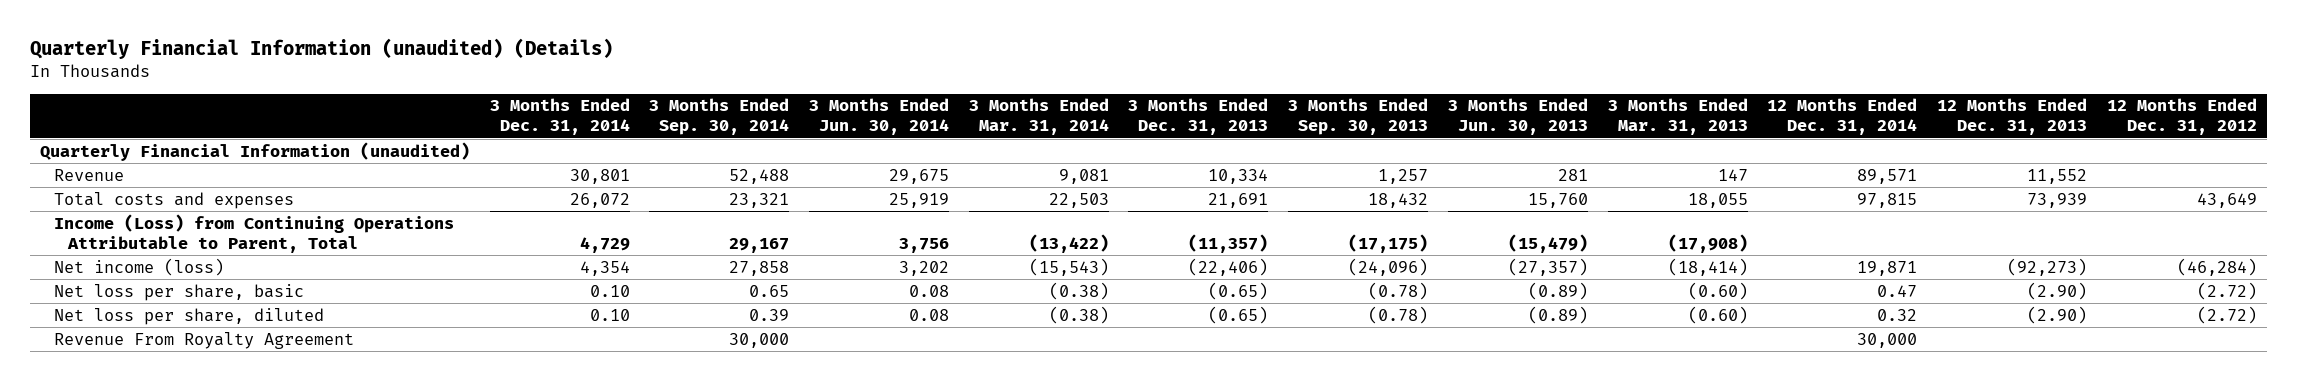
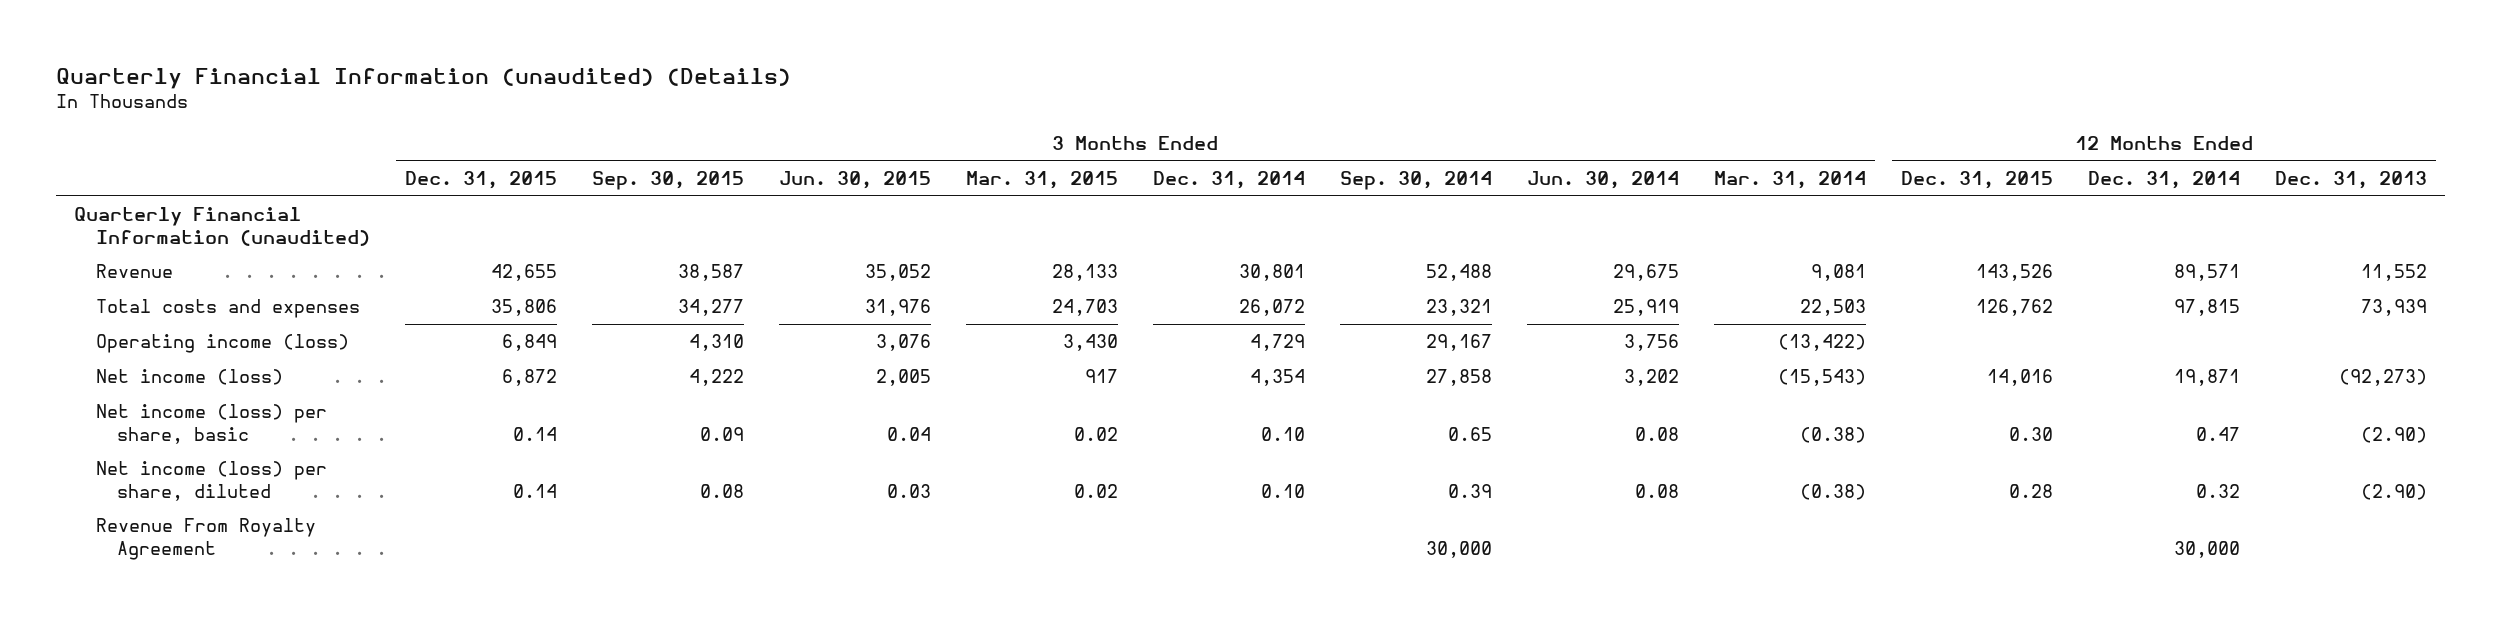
[1128,98,1269,136] 3 Months Ended Dec. 31, 2013 -> none
[1288,98,1429,136] 3 Months Ended Sep. 30, 2013 -> none
[1447,98,1588,136] 3 Months Ended Jun. 30, 2013 -> none
[1607,98,1748,136] 3 Months Ended Mar. 31, 2013 -> none
[2106,98,2257,136] 12 Months Ended Dec. 31, 2012 -> none
none -> [404,170,557,189] Dec. 31, 2015
none -> [591,170,744,190] Sep. 30, 2015
none -> [778,170,931,189] Jun. 30, 2015
none -> [965,170,1118,189] Mar. 31, 2015
none -> [1901,170,2054,189] Dec. 31, 2015
[54,213,455,253] Income (Loss) from Continuing Operations Attributable to Parent, Total -> [95,334,349,354] Operating income (loss)
[54,283,305,301] Net loss per share, basic -> [95,404,327,444] Net income (loss) per share, basic
[54,307,325,325] Net loss per share, diluted -> [95,461,327,501] Net income (loss) per share, diluted

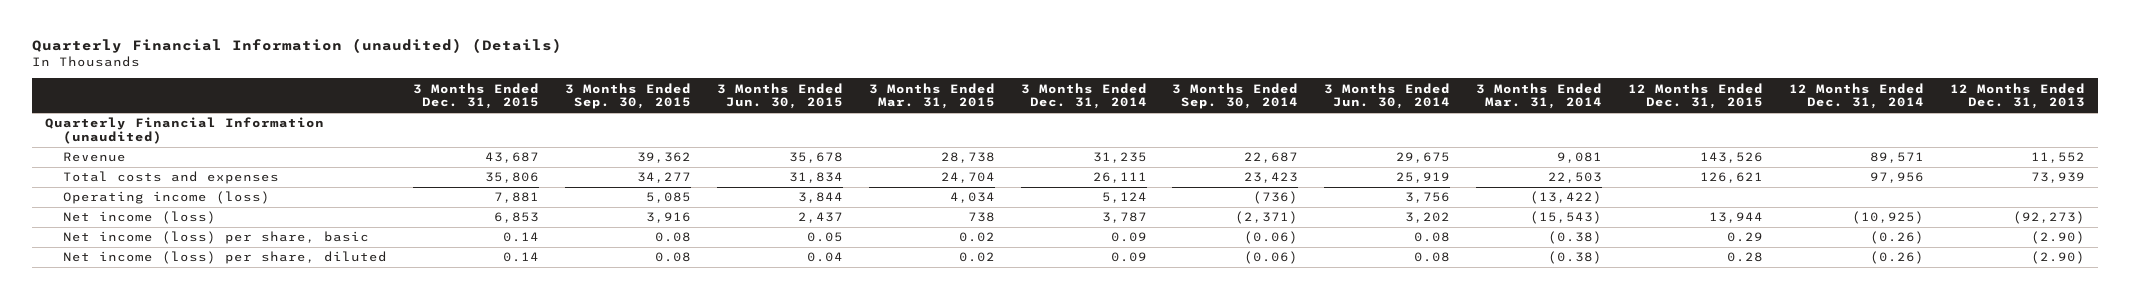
[95,518,316,560] Revenue From Royalty Agreement -> none
[490,264,557,282] 42,655 -> [485,152,540,164] 43,687
[677,264,744,282] 38,587 -> [636,152,691,164] 39,362
[864,264,931,282] 35,052 -> [788,152,843,164] 35,678
[1051,264,1118,282] 28,133 -> [940,152,995,164] 28,738
[1238,264,1305,282] 30,801 -> [1092,152,1147,164] 31,235
[1426,264,1493,282] 52,488 -> [1244,152,1299,164] 22,687
[864,299,931,317] 31,976 -> [788,172,843,184] 31,834
[1051,299,1118,317] 24,703 -> [940,172,995,184] 24,704
[1238,299,1305,317] 26,072 -> [1092,172,1147,184] 26,111
[1426,299,1493,317] 23,321 -> [1244,172,1299,184] 23,423
[1976,299,2054,317] 126,762 -> [1700,172,1764,184] 126,621
[2174,299,2241,317] 97,815 -> [1869,172,1924,184] 97,956
[501,334,557,352] 6,849 -> [494,192,540,204] 7,881
[688,334,744,352] 4,310 -> [645,192,691,204] 5,085
[875,334,931,352] 3,076 -> [797,192,843,204] 3,844
[1062,334,1118,352] 3,430 -> [949,192,995,204] 4,034
[1249,334,1305,352] 4,729 -> [1101,192,1147,204] 5,124
[1426,334,1493,352] 29,167 -> [1253,191,1299,205] (736)
[501,369,557,387] 6,872 -> [494,212,540,224] 6,853
[688,369,744,387] 4,222 -> [645,212,691,224] 3,916
[875,369,931,387] 2,005 -> [797,212,843,224] 2,437
[1084,369,1118,384] 917 -> [967,212,995,223] 738
[1249,369,1305,387] 4,354 -> [1101,212,1147,224] 3,787
[1426,369,1493,387] 27,858 -> [1235,211,1299,225] (2,371)
[1987,369,2054,387] 14,016 -> [1709,212,1764,224] 13,944
[2174,369,2241,387] 19,871 -> [1851,211,1924,225] (10,925)
[699,426,744,441] 0.09 -> [654,232,691,243] 0.08
[886,426,931,441] 0.04 -> [806,232,843,243] 0.05
[1260,426,1305,441] 0.10 -> [1110,232,1147,243] 0.09
[1448,426,1493,441] 0.65 -> [1244,231,1299,245] (0.06)
[2009,426,2054,441] 0.30 -> [1727,232,1764,243] 0.29
[2196,426,2241,441] 0.47 -> [1869,231,1924,245] (0.26)
[886,483,931,498] 0.03 -> [806,252,843,263] 0.04
[1260,483,1305,498] 0.10 -> [1110,252,1147,263] 0.09
[1448,483,1493,498] 0.39 -> [1244,251,1299,265] (0.06)
[2196,483,2241,498] 0.32 -> [1869,251,1924,265] (0.26)

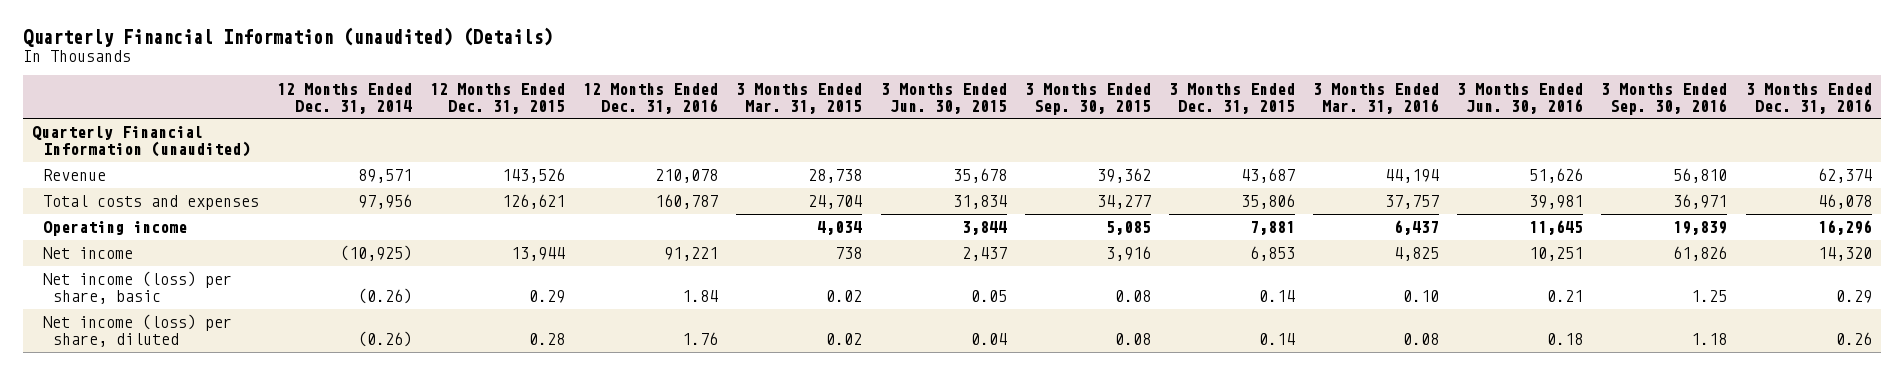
[1020,82,1147,110] 3 Months Ended Dec. 31, 2014 -> none
[1172,82,1299,110] 3 Months Ended Sep. 30, 2014 -> none
[1324,82,1451,110] 3 Months Ended Jun. 30, 2014 -> none
[1476,82,1603,110] 3 Months Ended Mar. 31, 2014 -> none
[1949,82,2085,110] 12 Months Ended Dec. 31, 2013 -> none
none -> [583,82,719,114] 12 Months Ended Dec. 31, 2016
none -> [1313,82,1440,114] 3 Months Ended Mar. 31, 2016
none -> [1457,82,1584,114] 3 Months Ended Jun. 30, 2016
none -> [1601,82,1728,115] 3 Months Ended Sep. 30, 2016
none -> [1745,82,1872,114] 3 Months Ended Dec. 31, 2016
[63,191,271,205] Operating income (loss) -> [42,221,187,237] Operating income
[63,211,217,225] Net income (loss) -> [42,247,133,260] Net income

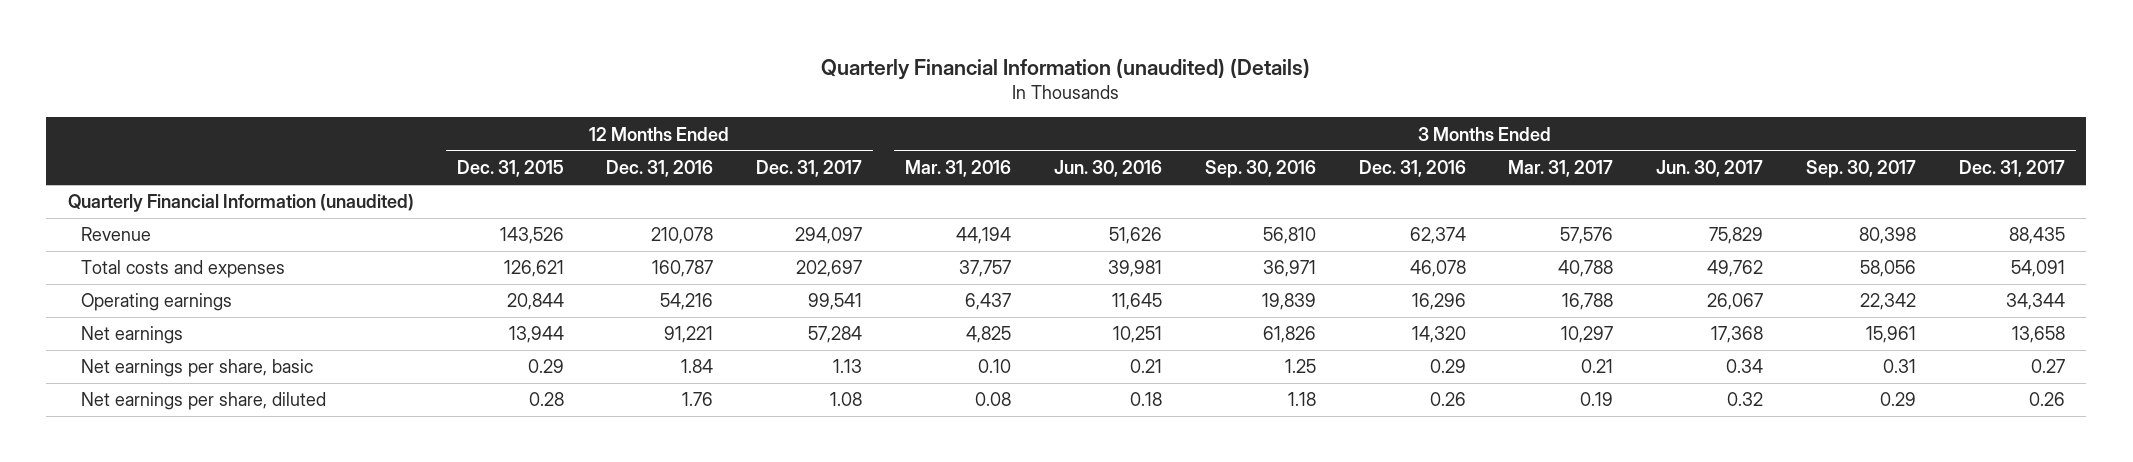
[276,82,412,114] 12 Months Ended Dec. 31, 2014 -> none
[736,82,863,114] 3 Months Ended Mar. 31, 2015 -> none
[880,82,1007,114] 3 Months Ended Jun. 30, 2015 -> none
[1024,82,1151,115] 3 Months Ended Sep. 30, 2015 -> none
[1168,82,1295,114] 3 Months Ended Dec. 31, 2015 -> none
none -> [756,160,863,178] Dec. 31, 2017
none -> [1508,160,1614,178] Mar. 31, 2017
none -> [1656,160,1764,178] Jun. 30, 2017
none -> [1806,160,1917,179] Sep. 30, 2017
none -> [1958,160,2065,178] Dec. 31, 2017
[42,221,187,237] Operating income -> none
none -> [81,293,233,312] Operating earnings
[42,247,133,260] Net income -> [81,326,184,345] Net earnings
[42,271,232,305] Net income (loss) per share, basic -> [81,359,314,378] Net earnings per share, basic
[42,314,232,348] Net income (loss) per share, diluted -> [81,392,327,411] Net earnings per share, diluted

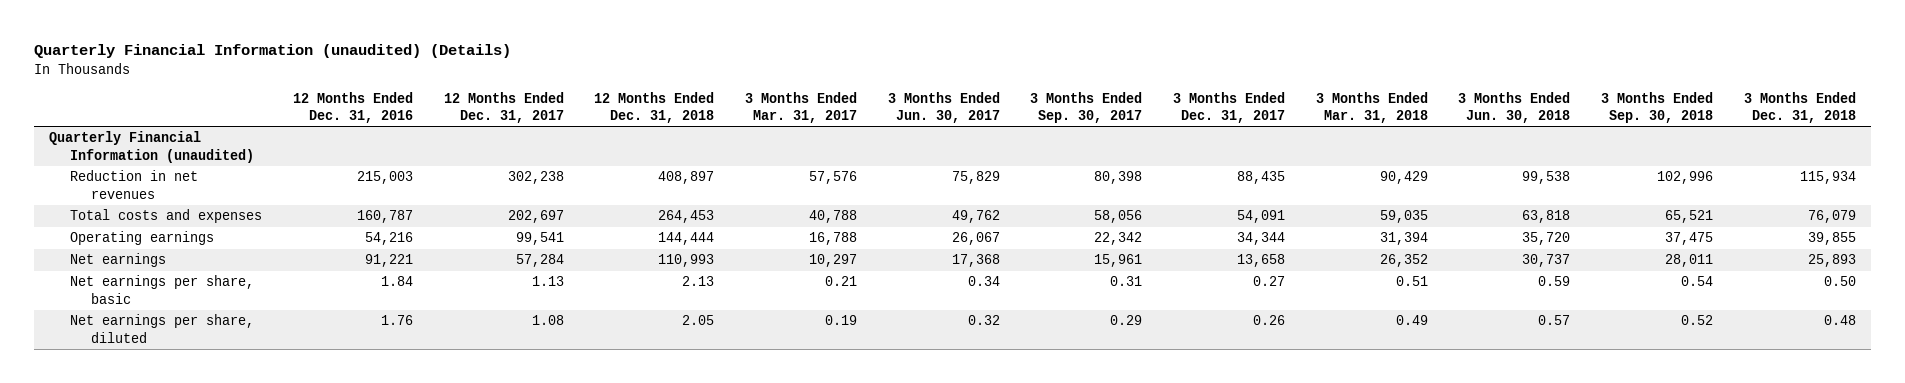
[456,160,564,178] Dec. 31, 2015 -> none
[905,160,1012,178] Mar. 31, 2016 -> none
[1053,160,1162,178] Jun. 30, 2016 -> none
[1204,160,1316,179] Sep. 30, 2016 -> none
[1358,160,1466,178] Dec. 31, 2016 -> none
none -> [594,91,715,123] 12 Months Ended Dec. 31, 2018
none -> [1315,91,1428,123] 3 Months Ended Mar. 31, 2018
none -> [1458,91,1571,123] 3 Months Ended Jun. 30, 2018
none -> [1601,91,1714,123] 3 Months Ended Sep. 30, 2018
none -> [1743,91,1856,123] 3 Months Ended Dec. 31, 2018
[81,227,152,242] Revenue -> none
none -> [70,170,199,199] Reduction in net revenues

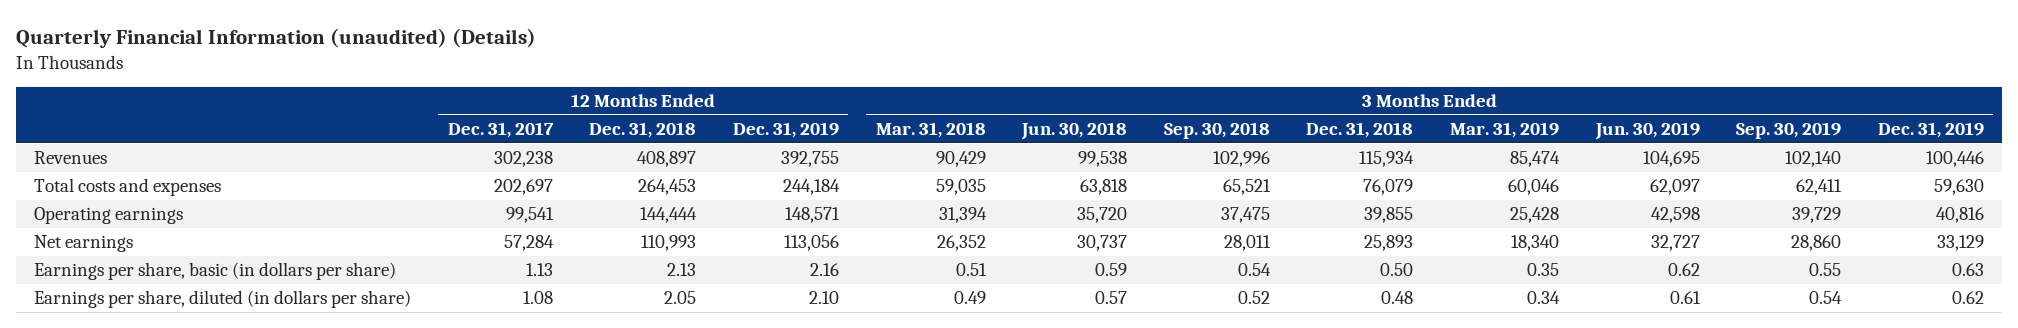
[292,91,413,123] 12 Months Ended Dec. 31, 2016 -> none
[744,91,857,123] 3 Months Ended Mar. 31, 2017 -> none
[887,91,1000,123] 3 Months Ended Jun. 30, 2017 -> none
[1030,91,1143,123] 3 Months Ended Sep. 30, 2017 -> none
[1173,91,1286,123] 3 Months Ended Dec. 31, 2017 -> none
none -> [732,122,839,139] Dec. 31, 2019
none -> [1450,122,1560,139] Mar. 31, 2019
none -> [1594,122,1700,141] Jun. 30, 2019
none -> [1736,122,1842,140] Sep. 30, 2019
none -> [1878,122,1985,139] Dec. 31, 2019
[49,131,255,163] Quarterly Financial Information (unaudited) -> none
[70,170,199,199] Reduction in net revenues -> [33,151,107,165] Revenues
[70,275,255,304] Net earnings per share, basic -> [33,262,396,281] Earnings per share, basic (in dollars per share)
[70,314,255,343] Net earnings per share, diluted -> [33,290,411,309] Earnings per share, diluted (in dollars per share)

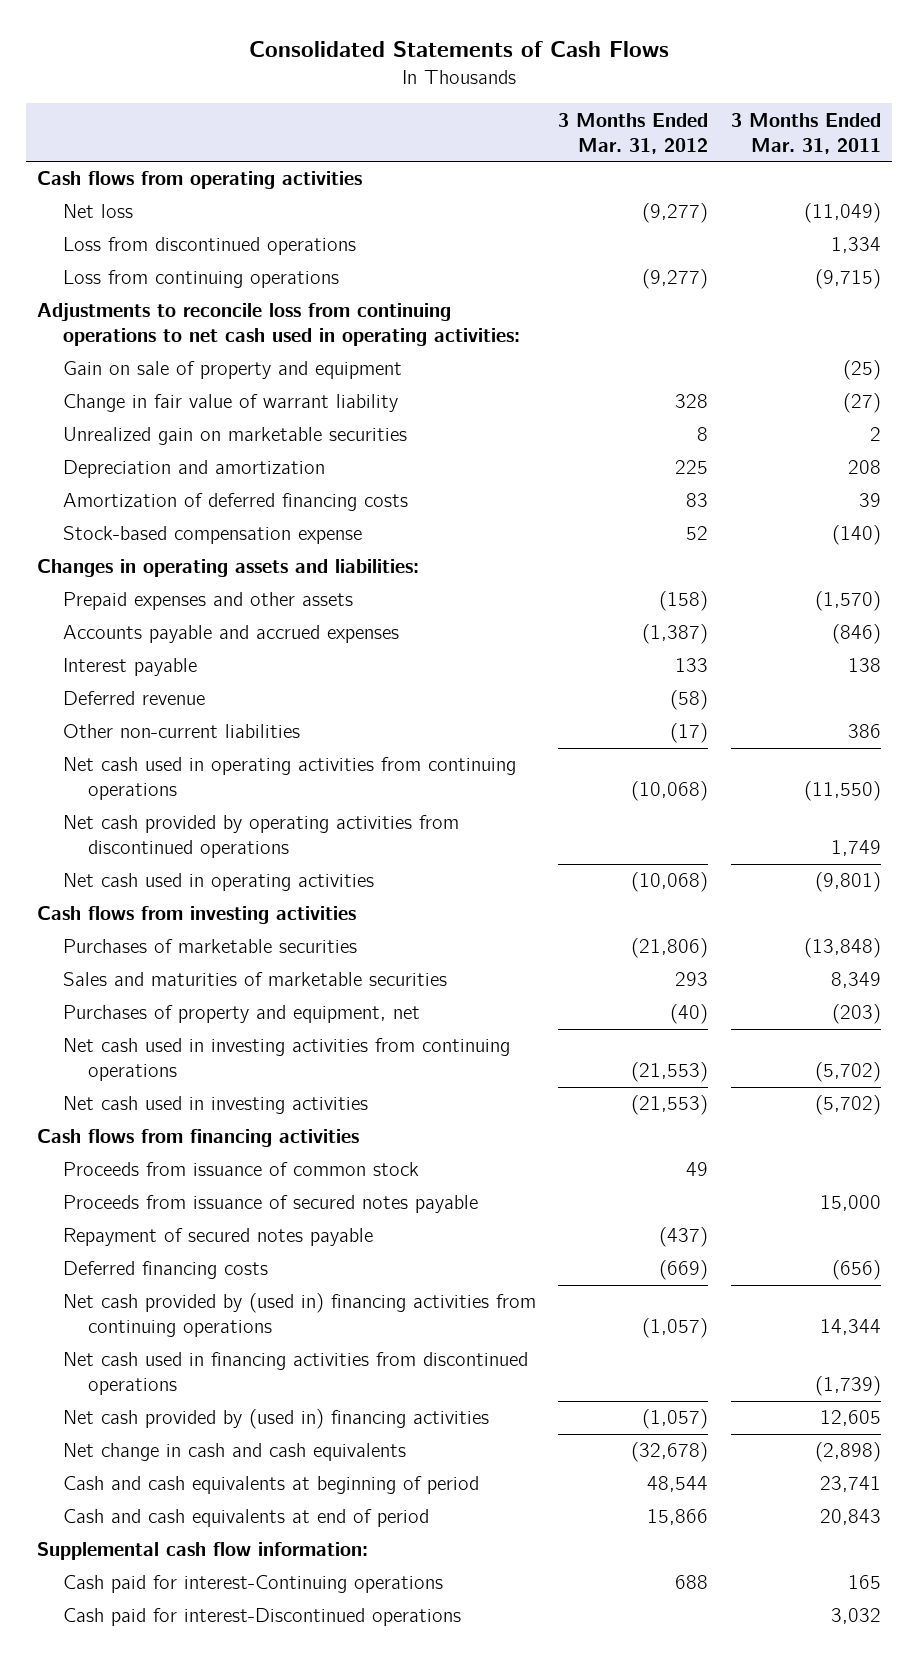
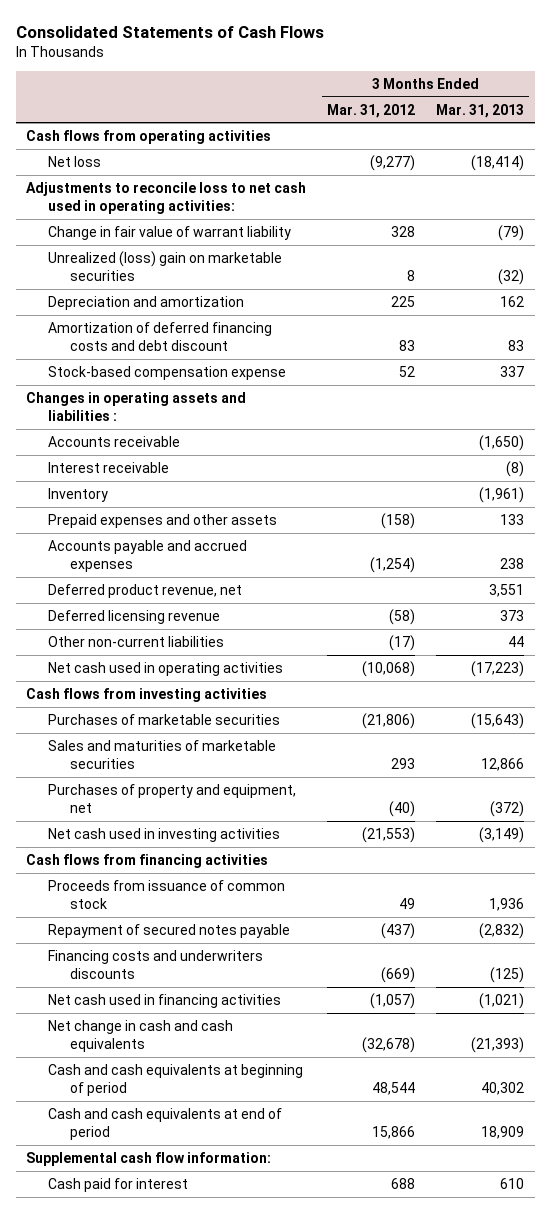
[730,112,881,154] 3 Months Ended Mar. 31, 2011 -> none
none -> [436,103,525,118] Mar. 31, 2013
[62,237,356,256] Loss from discontinued operations -> none
[62,270,339,289] Loss from continuing operations -> none
[62,361,402,380] Gain on sale of property and equipment -> none
[37,303,520,347] Adjustments to reconcile loss from continuing operations to net cash used in operating activities: -> [26,181,307,214] Adjustments to reconcile loss to net cash used in operating activities:
[62,427,407,446] Unrealized gain on marketable securities -> [48,250,283,281] Unrealized (loss) gain on marketable securities
[62,493,408,512] Amortization of deferred financing costs -> [48,321,273,351] Amortization of deferred financing costs and debt discount
[37,559,420,578] Changes in operating assets and liabilities: -> [26,391,247,421] Changes in operating assets and liabilities :
none -> [48,435,181,447] Accounts receivable
none -> [48,461,170,473] Interest receivable
none -> [48,487,109,502] Inventory
[62,658,197,677] Interest payable -> none
[642,624,709,645] (1,387) -> [370,556,416,573] (1,254)
none -> [48,583,243,598] Deferred product revenue, net
[62,691,205,706] Deferred revenue -> [48,609,221,624] Deferred licensing revenue
[62,757,516,801] Net cash used in operating activities from continuing operations -> none
[62,815,459,859] Net cash provided by operating activities from discontinued operations -> none
[62,1038,510,1082] Net cash used in investing activities from continuing operations -> none
[62,1195,478,1214] Proceeds from issuance of secured notes payable -> none
[62,1293,536,1338] Net cash provided by (used in) financing activities from continuing operations -> none
[62,1352,528,1396] Net cash used in financing activities from discontinued operations -> none
[62,1261,268,1280] Deferred financing costs -> [48,949,264,979] Financing costs and underwriters discounts
[62,1409,489,1430] Net cash provided by (used in) financing activities -> [48,993,282,1008] Net cash used in financing activities
[62,1608,461,1627] Cash paid for interest-Discontinued operations -> none
[62,1575,443,1594] Cash paid for interest-Continuing operations -> [48,1177,189,1192] Cash paid for interest

